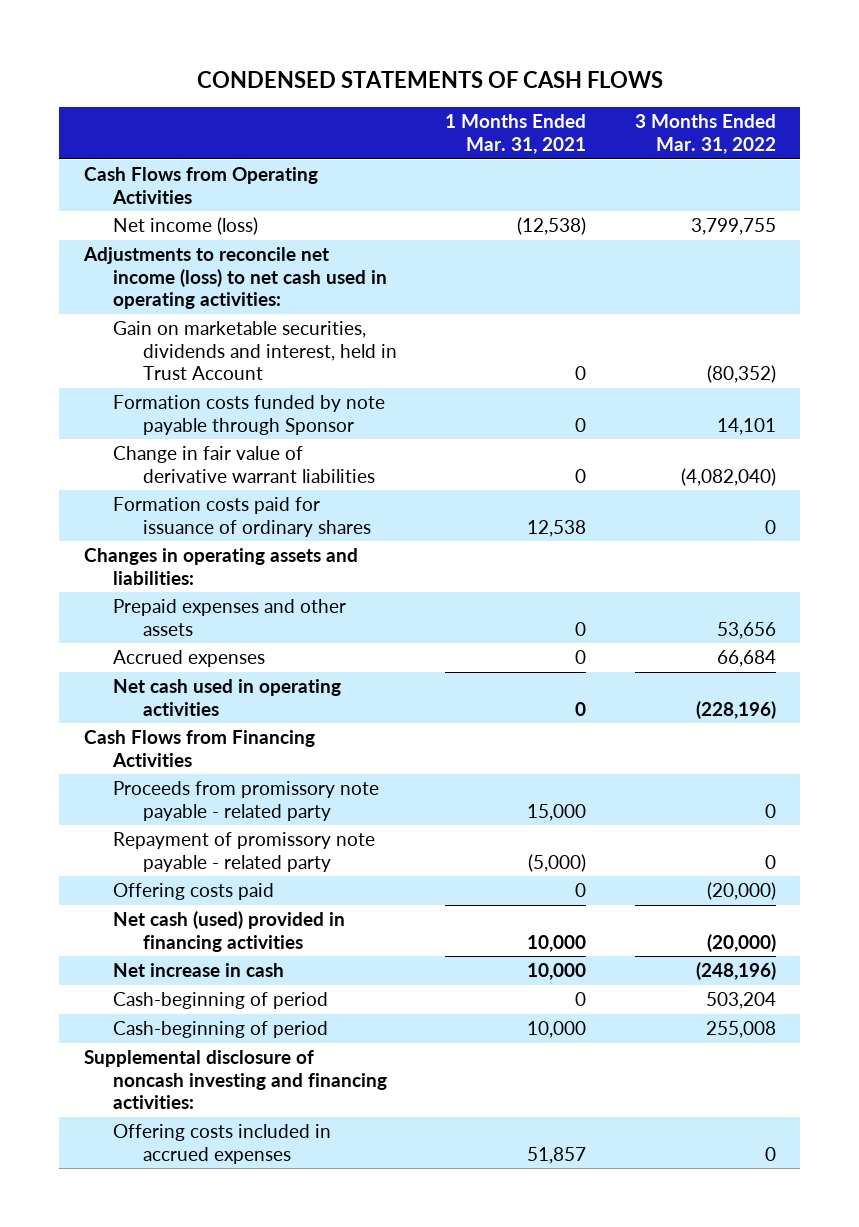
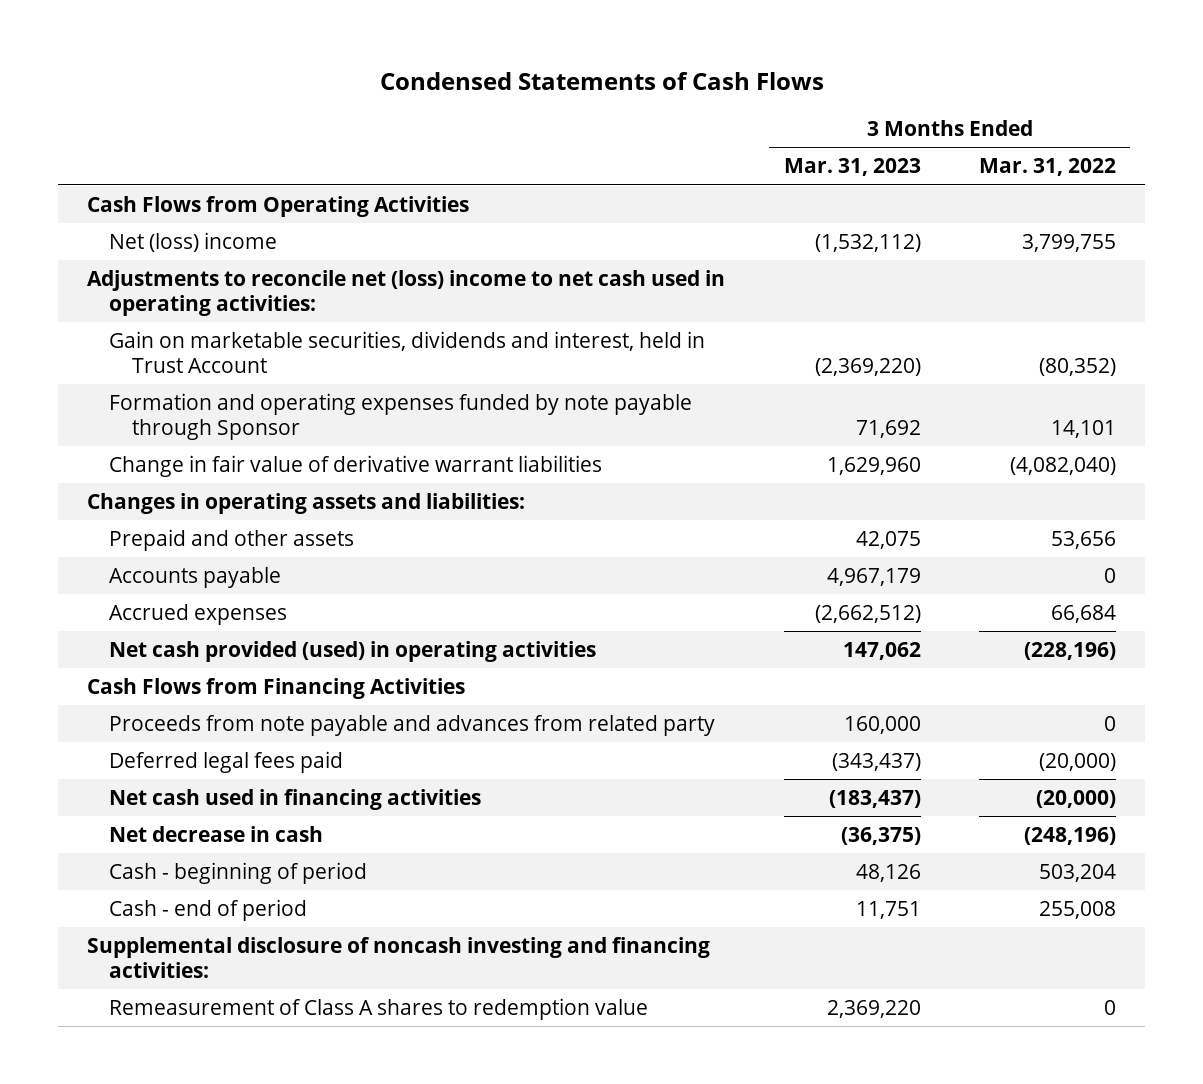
[196,71,663,89] CONDENSED STATEMENTS OF CASH FLOWS -> [379,71,824,90] Condensed Statements of Cash Flows
[445,114,587,154] 1 Months Ended Mar. 31, 2021 -> none
none -> [783,158,921,177] Mar. 31, 2023
[113,217,259,236] Net income (loss) -> [109,231,278,252] Net (loss) income
[82,247,388,310] Adjustments to reconcile net income (loss) to net cash used in operating activities: -> [87,269,726,316] Adjustments to reconcile net (loss) income to net cash used in operating activities:
[113,395,386,435] Formation costs funded by note payable through Sponsor -> [109,392,693,440] Formation and operating expenses funded by note payable through Sponsor
[113,497,371,537] Formation costs paid for issuance of ordinary shares -> none
[113,599,347,636] Prepaid expenses and other assets -> [109,528,355,551] Prepaid and other assets
none -> [109,566,282,588] Accounts payable
[113,679,342,716] Net cash used in operating activities -> [109,640,597,662] Net cash provided (used) in operating activities
[113,832,376,872] Repayment of promissory note payable - related party -> none
[113,781,380,821] Proceeds from promissory note payable - related party -> [109,714,716,736] Proceeds from note payable and advances from related party
[113,883,275,901] Offering costs paid -> [109,750,344,773] Deferred legal fees paid
[113,911,346,952] Net cash (used) provided in financing activities -> [109,788,482,810] Net cash used in financing activities
[113,963,285,978] Net increase in cash -> [109,825,324,842] Net decrease in cash
[113,992,329,1010] Cash-beginning of period -> [109,861,368,884] Cash - beginning of period
[113,1021,329,1039] Cash-beginning of period -> [109,898,308,921] Cash - end of period
[113,1124,332,1164] Offering costs included in accrued expenses -> none
none -> [109,997,649,1020] Remeasurement of Class A shares to redemption value

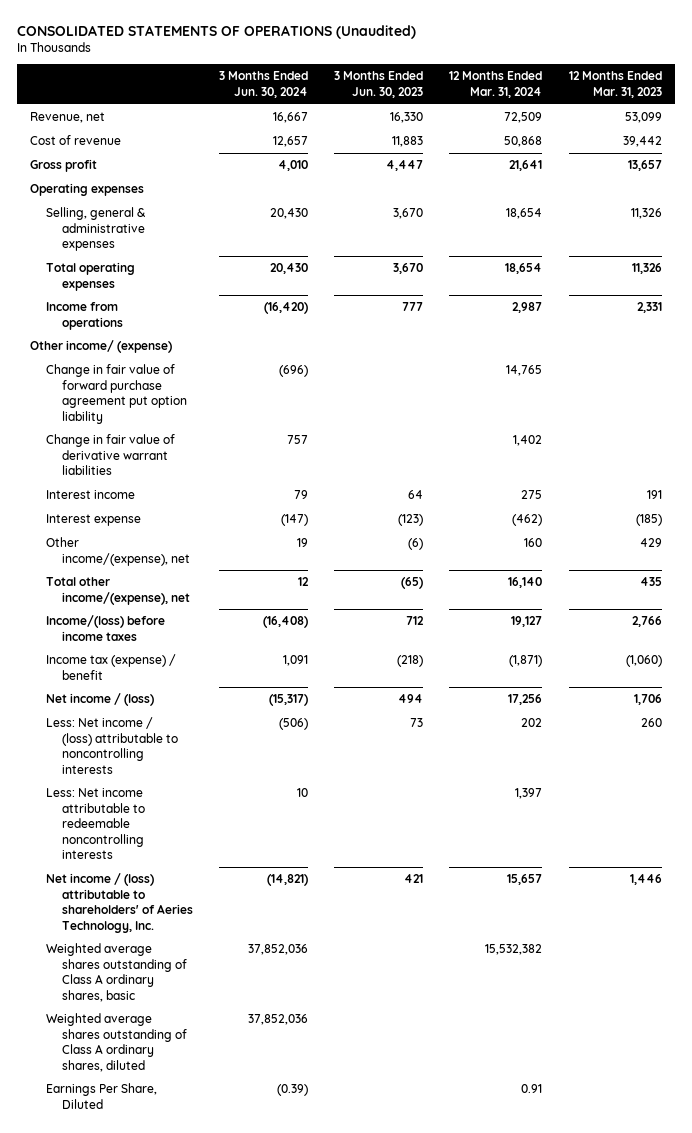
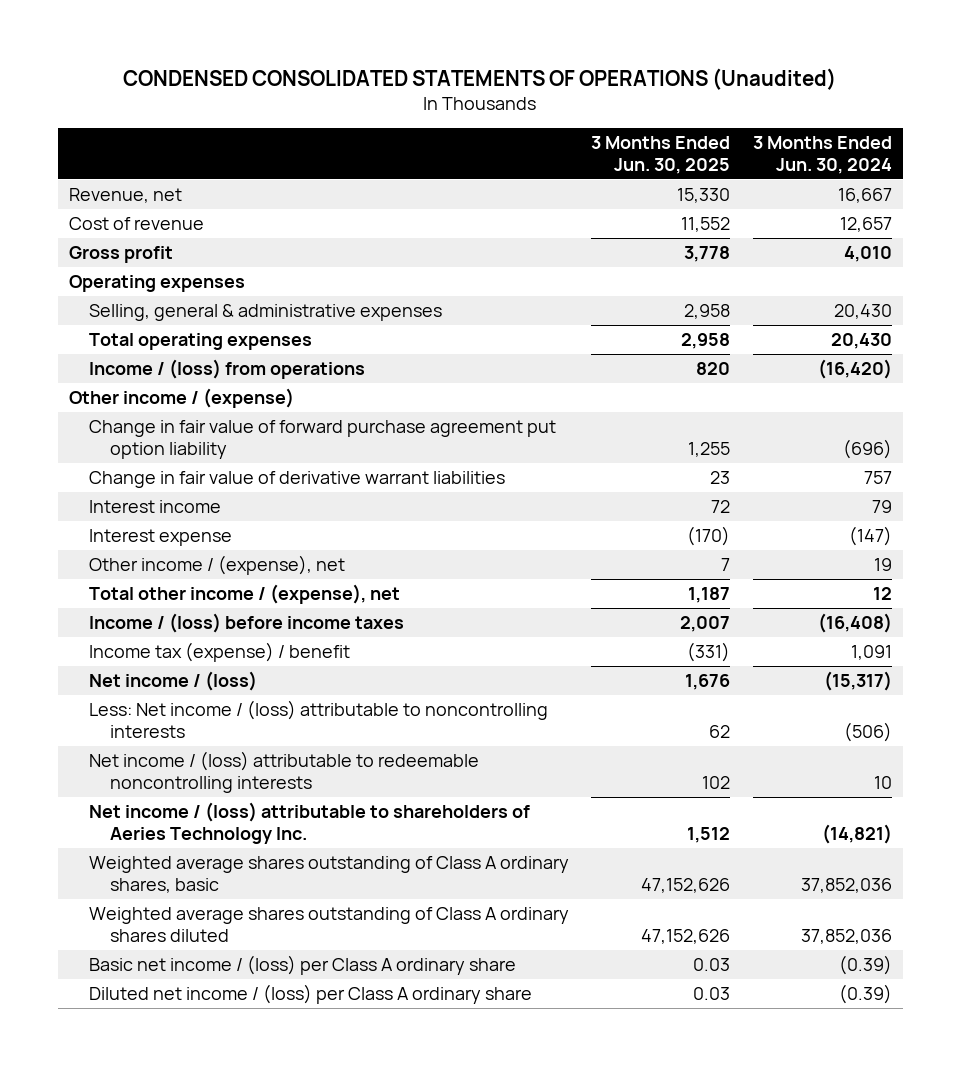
[17,24,417,39] CONSOLIDATED STATEMENTS OF OPERATIONS (Unaudited) -> [123,67,837,90] CONDENSED CONSOLIDATED STATEMENTS OF OPERATIONS (Unaudited)
[334,71,424,99] 3 Months Ended Jun. 30, 2023 -> none
[449,71,543,99] 12 Months Ended Mar. 31, 2024 -> none
[568,71,662,99] 12 Months Ended Mar. 31, 2023 -> none
none -> [591,135,731,175] 3 Months Ended Jun. 30, 2025
[45,302,123,330] Income from operations -> [89,358,366,379] Income / (loss) from operations
[30,340,173,354] Other income/ (expense) -> [68,387,294,408] Other income / (expense)
[45,537,190,566] Other income/(expense), net -> [89,554,346,575] Other income / (expense), net
[45,577,190,605] Total other income/(expense), net -> [89,583,401,604] Total other income / (expense), net
[45,615,165,641] Income/(loss) before income taxes -> [89,612,405,633] Income / (loss) before income taxes
[45,788,145,860] Less: Net income attributable to redeemable noncontrolling interests -> [89,750,480,794] Net income / (loss) attributable to redeemable noncontrolling interests
[45,873,193,933] Net income / (loss) attributable to shareholders' of Aeries Technology, Inc. -> [89,801,531,845] Net income / (loss) attributable to shareholders of Aeries Technology Inc.
[45,1013,187,1072] Weighted average shares outstanding of Class A ordinary shares, diluted -> [89,906,570,943] Weighted average shares outstanding of Class A ordinary shares diluted
none -> [89,954,517,975] Basic net income / (loss) per Class A ordinary share
[45,1083,157,1109] Earnings Per Share, Diluted -> [89,983,533,1004] Diluted net income / (loss) per Class A ordinary share

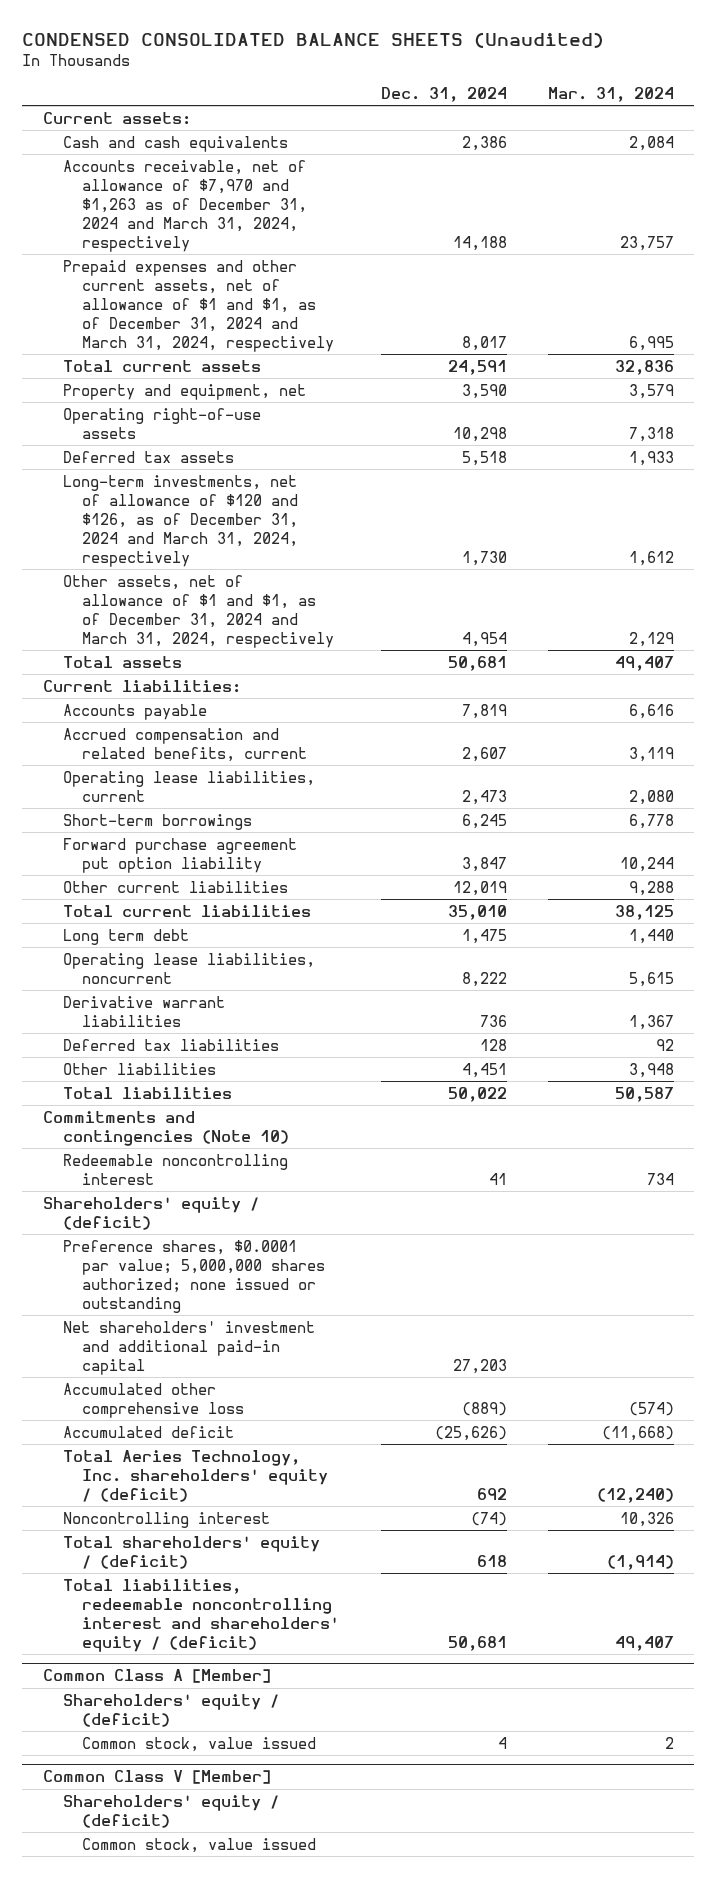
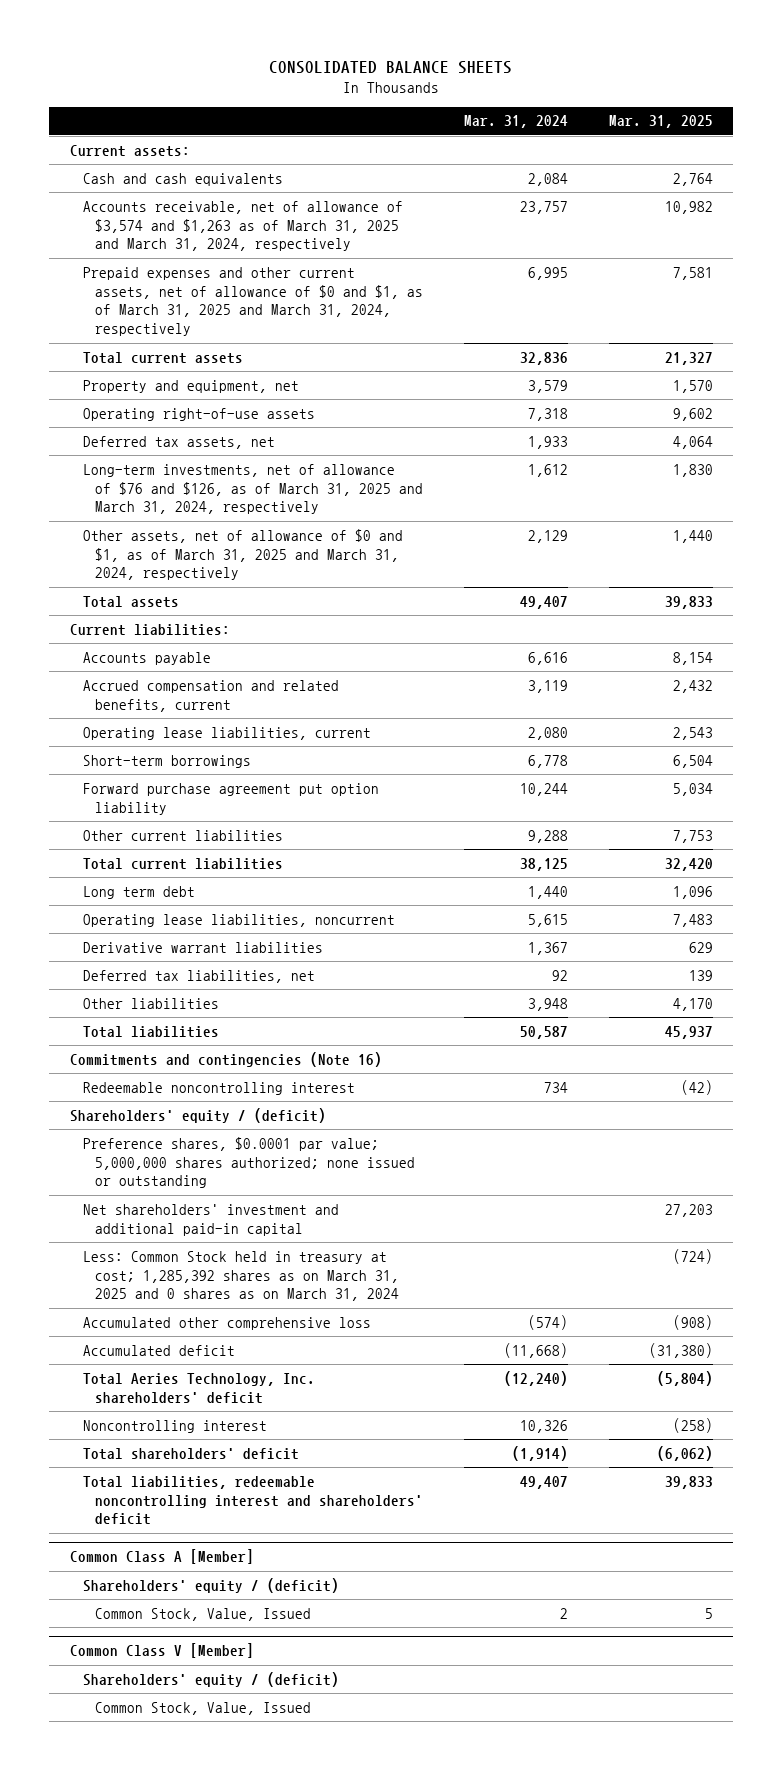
[22,31,605,48] CONDENSED CONSOLIDATED BALANCE SHEETS (Unaudited) -> [269,61,513,75] CONSOLIDATED BALANCE SHEETS
[380,86,507,102] Dec. 31, 2024 -> none
none -> [609,115,714,129] Mar. 31, 2025
[62,159,308,252] Accounts receivable, net of allowance of $7,970 and $1,263 as of December 31, 2024 and March 31, 2024, respectively -> [82,200,403,252] Accounts receivable, net of allowance of $3,574 and $1,263 as of March 31, 2025 and March 31, 2024, respectively
[62,259,335,352] Prepaid expenses and other current assets, net of allowance of $1 and $1, as of December 31, 2024 and March 31, 2024, respectively -> [82,266,424,337] Prepaid expenses and other current assets, net of allowance of $0 and $1, as of March 31, 2025 and March 31, 2024, respectively
[62,450,234,463] Deferred tax assets -> [82,435,275,449] Deferred tax assets, net
[62,474,299,567] Long-term investments, net of allowance of $120 and $126, as of December 31, 2024 and March 31, 2024, respectively -> [82,463,424,515] Long-term investments, net of allowance of $76 and $126, as of March 31, 2025 and March 31, 2024, respectively
[62,574,335,648] Other assets, net of allowance of $1 and $1, as of December 31, 2024 and March 31, 2024, respectively -> [82,528,403,581] Other assets, net of allowance of $0 and $1, as of March 31, 2025 and March 31, 2024, respectively
[62,1038,279,1051] Deferred tax liabilities -> [82,969,315,983] Deferred tax liabilities, net
[42,1110,289,1146] Commitments and contingencies (Note 10) -> [69,1051,382,1067] Commitments and contingencies (Note 16)
none -> [82,1250,400,1302] Less: Common Stock held in treasury at cost; 1,285,392 shares as on March 31, 2025 and 0 shares as on March 31, 2024
[62,1449,329,1502] Total Aeries Technology, Inc. shareholders' equity / (deficit) -> [82,1372,315,1404] Total Aeries Technology, Inc. shareholders' deficit
[62,1535,320,1569] Total shareholders' equity / (deficit) -> [82,1447,299,1460] Total shareholders' deficit
[62,1578,340,1652] Total liabilities, redeemable noncontrolling interest and shareholders' equity / (deficit) -> [82,1475,424,1526] Total liabilities, redeemable noncontrolling interest and shareholders' deficit
[82,1736,317,1752] Common stock, value issued -> [95,1607,312,1621] Common Stock, Value, Issued
[82,1837,317,1853] Common stock, value issued -> [95,1701,312,1715] Common Stock, Value, Issued

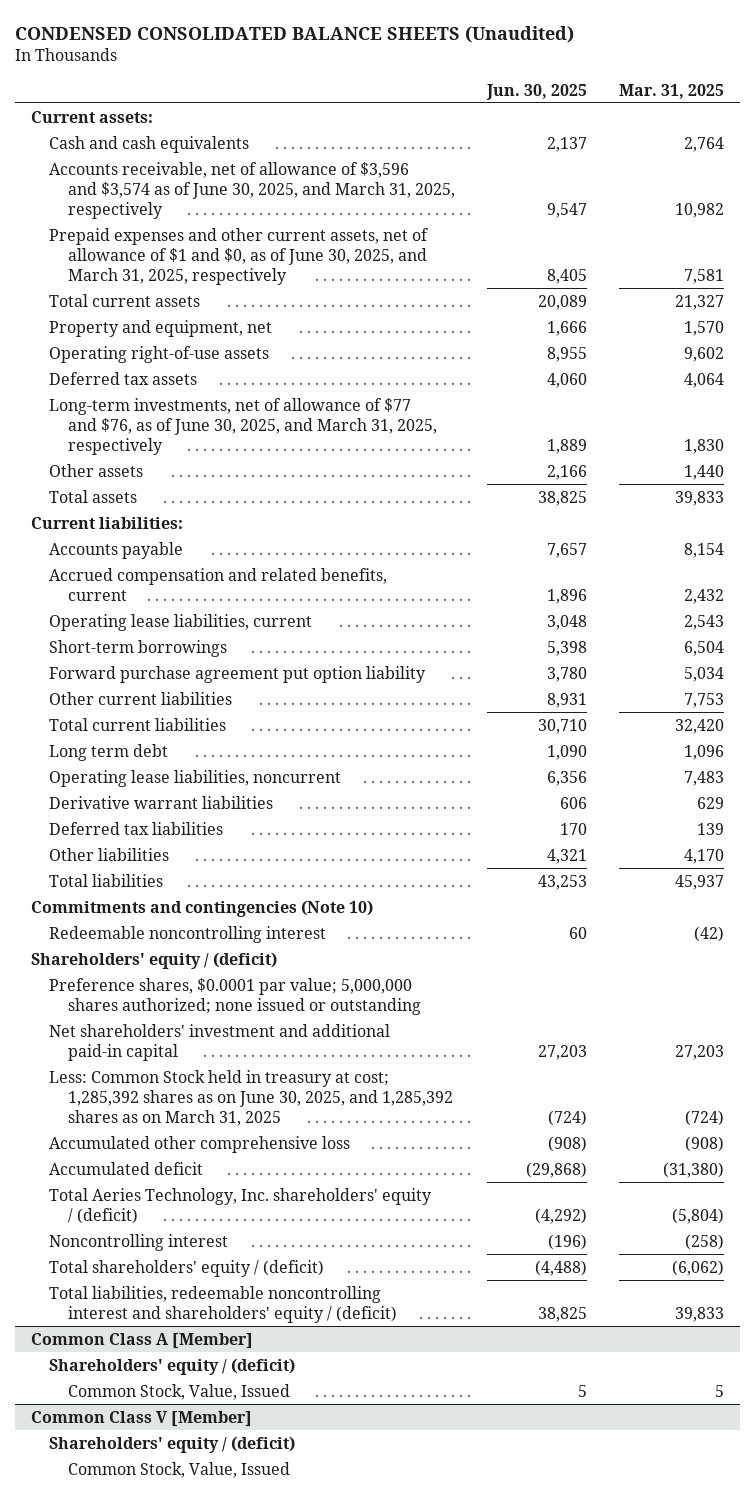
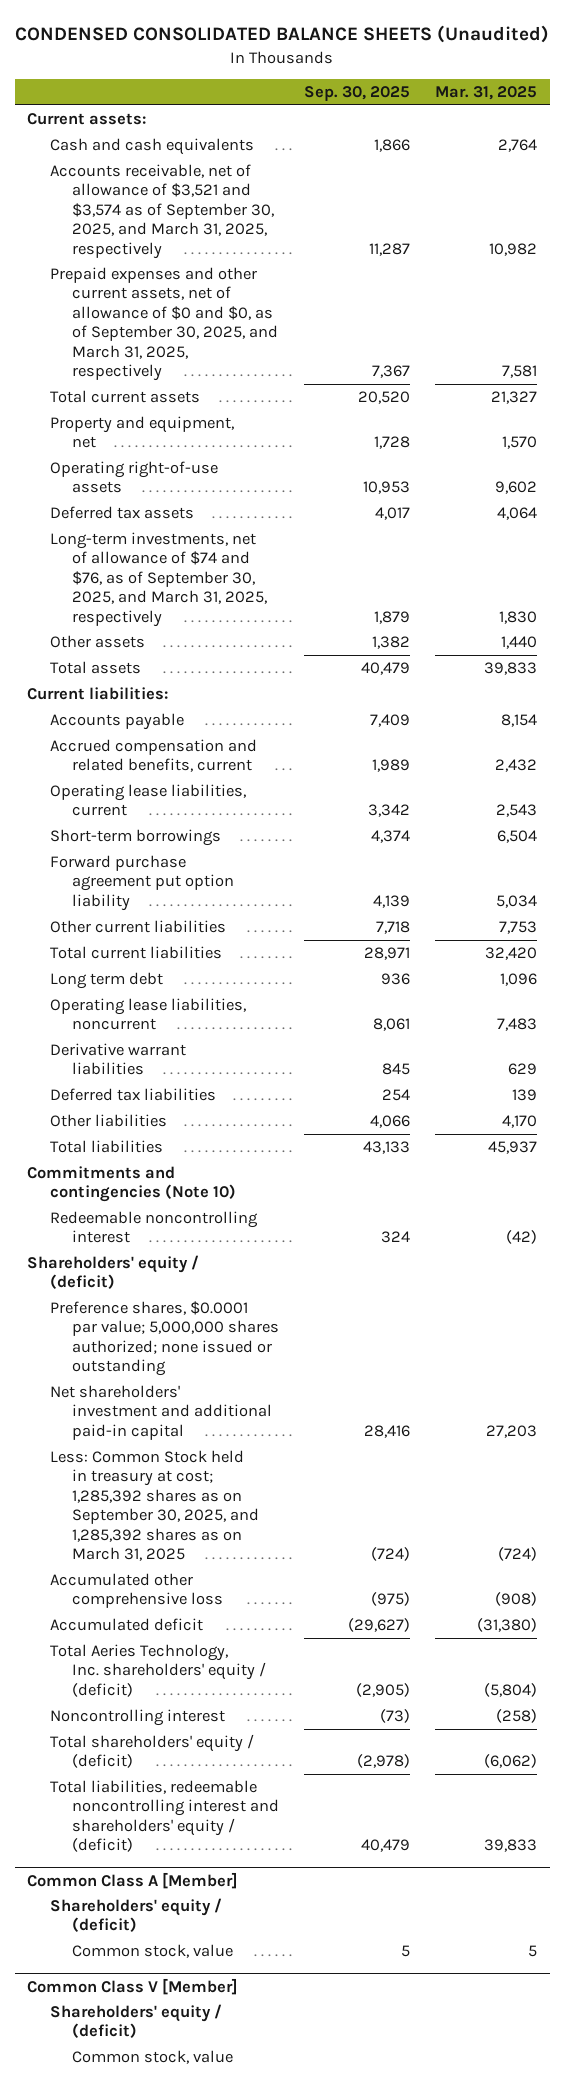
[485,83,587,100] Jun. 30, 2025 -> none
none -> [304,86,411,102] Sep. 30, 2025
[49,161,455,219] Accounts receivable, net of allowance of $3,596 and $3,574 as of June 30, 2025, and March 31, 2025, respectively -> [49,164,275,259] Accounts receivable, net of allowance of $3,521 and $3,574 as of September 30, 2025, and March 31, 2025, respectively
[49,227,430,285] Prepaid expenses and other current assets, net of allowance of $1 and $0, as of June 30, 2025, and March 31, 2025, respectively -> [49,267,279,382] Prepaid expenses and other current assets, net of allowance of $0 and $0, as of September 30, 2025, and March 31, 2025, respectively
[49,397,437,455] Long-term investments, net of allowance of $77 and $76, as of June 30, 2025, and March 31, 2025, respectively -> [49,532,268,627] Long-term investments, net of allowance of $74 and $76, as of September 30, 2025, and March 31, 2025, respectively
[49,1069,453,1126] Less: Common Stock held in treasury at cost; 1,285,392 shares as on June 30, 2025, and 1,285,392 shares as on March 31, 2025 -> [49,1450,260,1562] Less: Common Stock held in treasury at cost; 1,285,392 shares as on September 30, 2025, and 1,285,392 shares as on March 31, 2025
[67,1383,290,1400] Common Stock, Value, Issued -> [72,1944,234,1959] Common stock, value
[67,1461,290,1478] Common Stock, Value, Issued -> [72,2050,234,2065] Common stock, value

